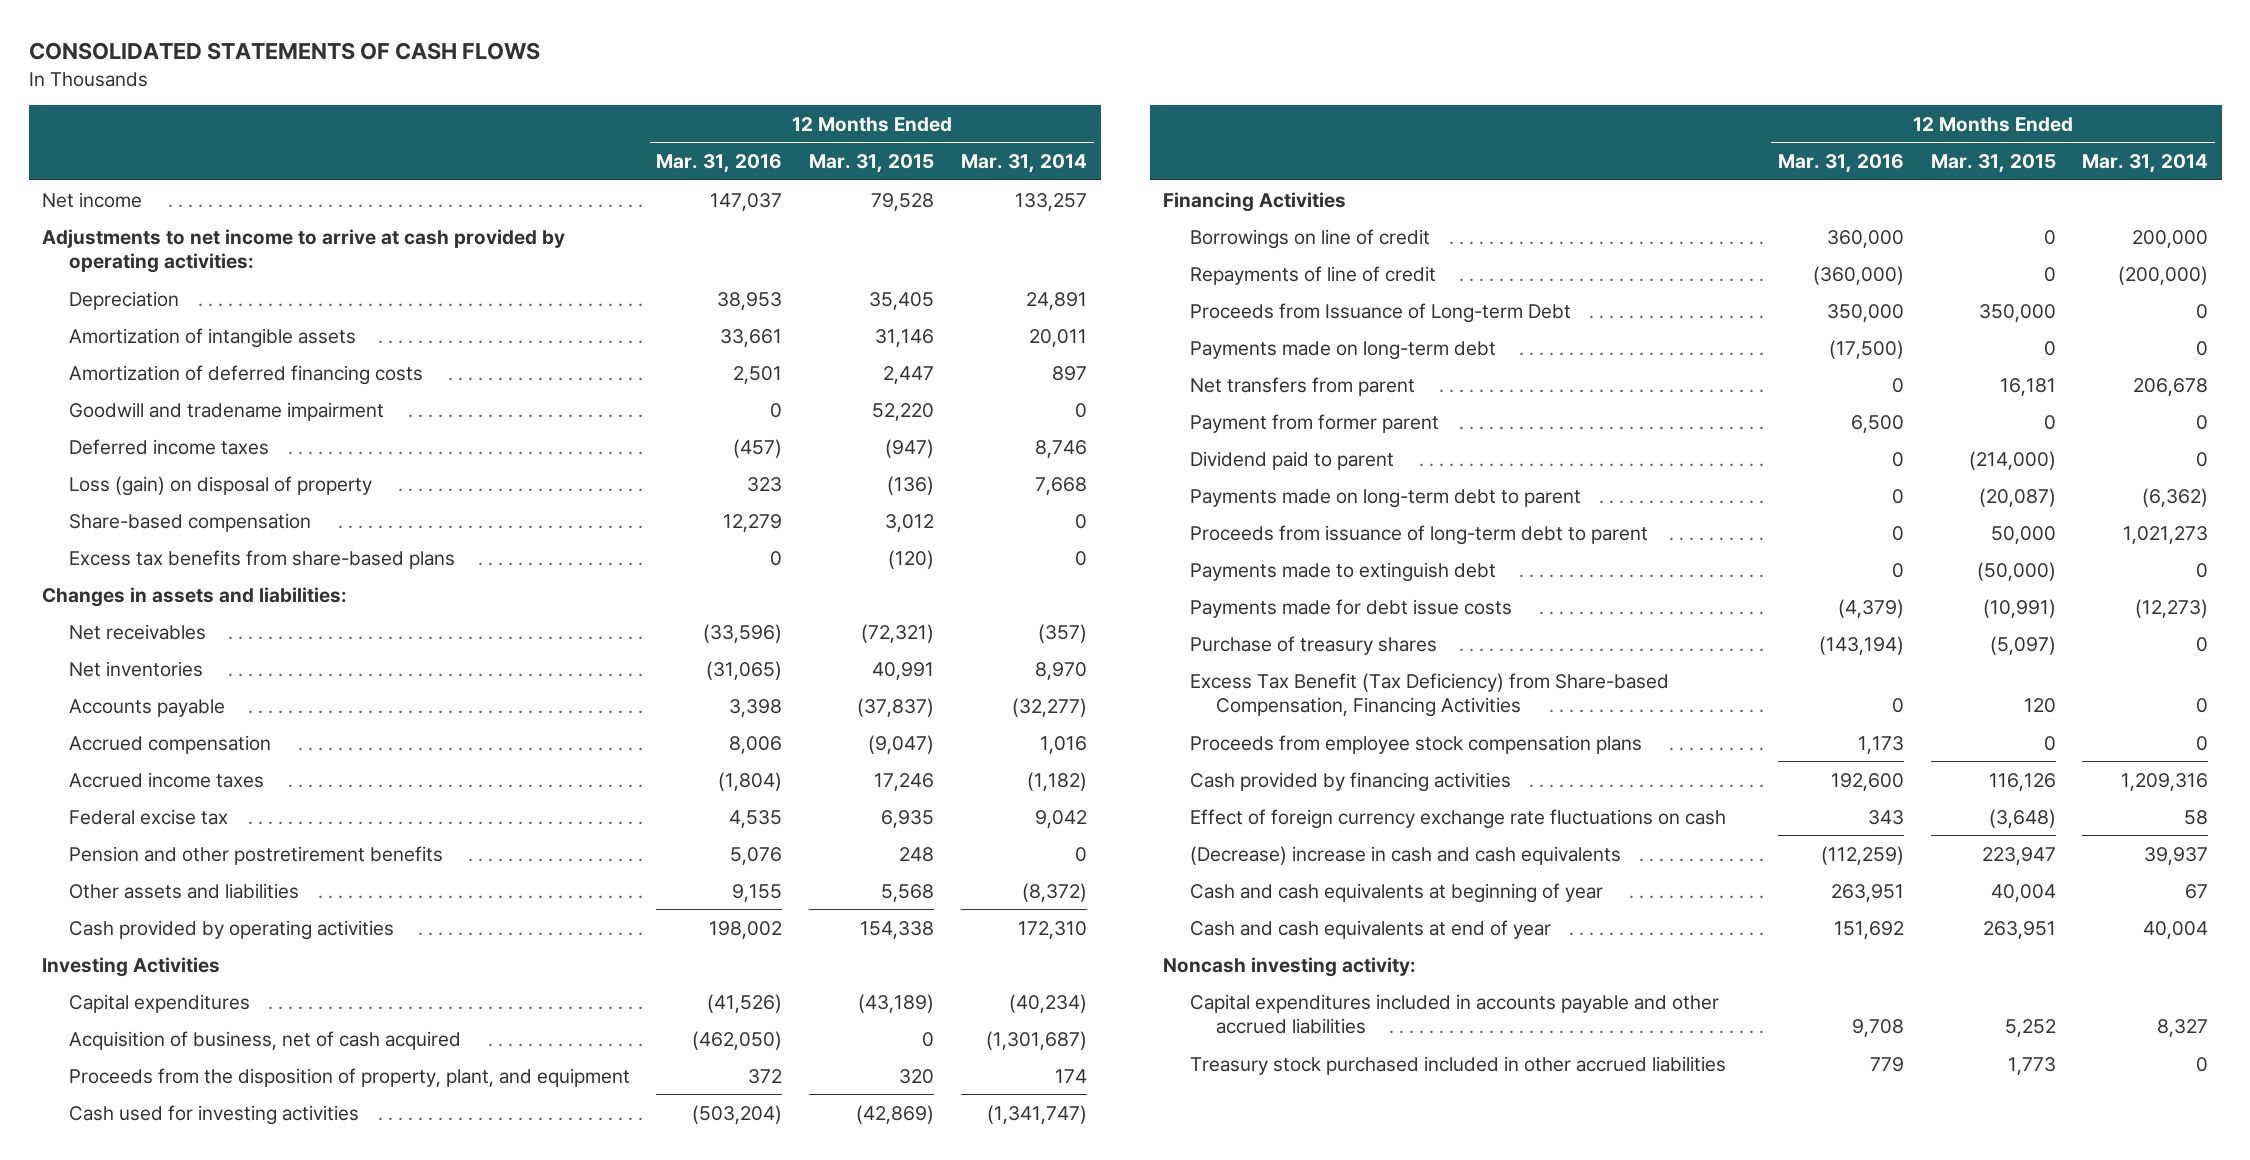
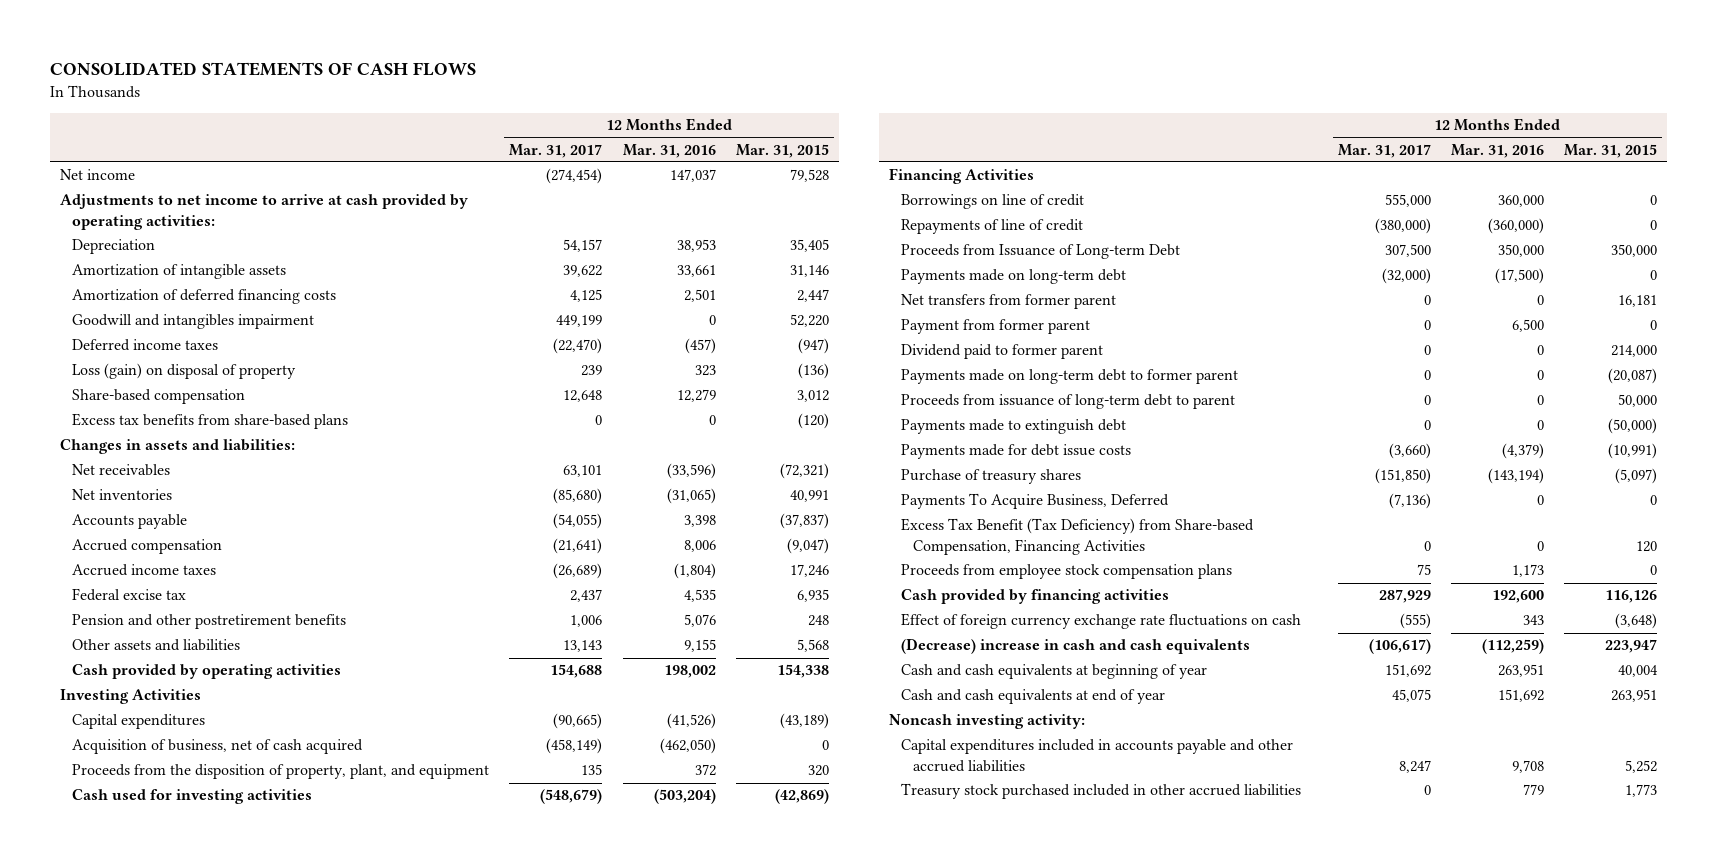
[961,154,1088,174] Mar. 31, 2014 -> none
none -> [509,143,603,158] Mar. 31, 2017
[68,401,384,421] Goodwill and tradename impairment -> [72,314,315,330] Goodwill and intangibles impairment
[1189,376,1415,396] Net transfers from parent -> [900,294,1116,310] Net transfers from former parent
[1189,450,1394,470] Dividend paid to parent -> [900,344,1103,360] Dividend paid to former parent
[1968,450,2056,470] (214,000) -> [1611,345,1658,358] 214,000
[1189,488,1581,508] Payments made on long-term debt to parent -> [900,369,1238,385] Payments made on long-term debt to former parent
none -> [900,493,1169,510] Payments To Acquire Business, Deferred

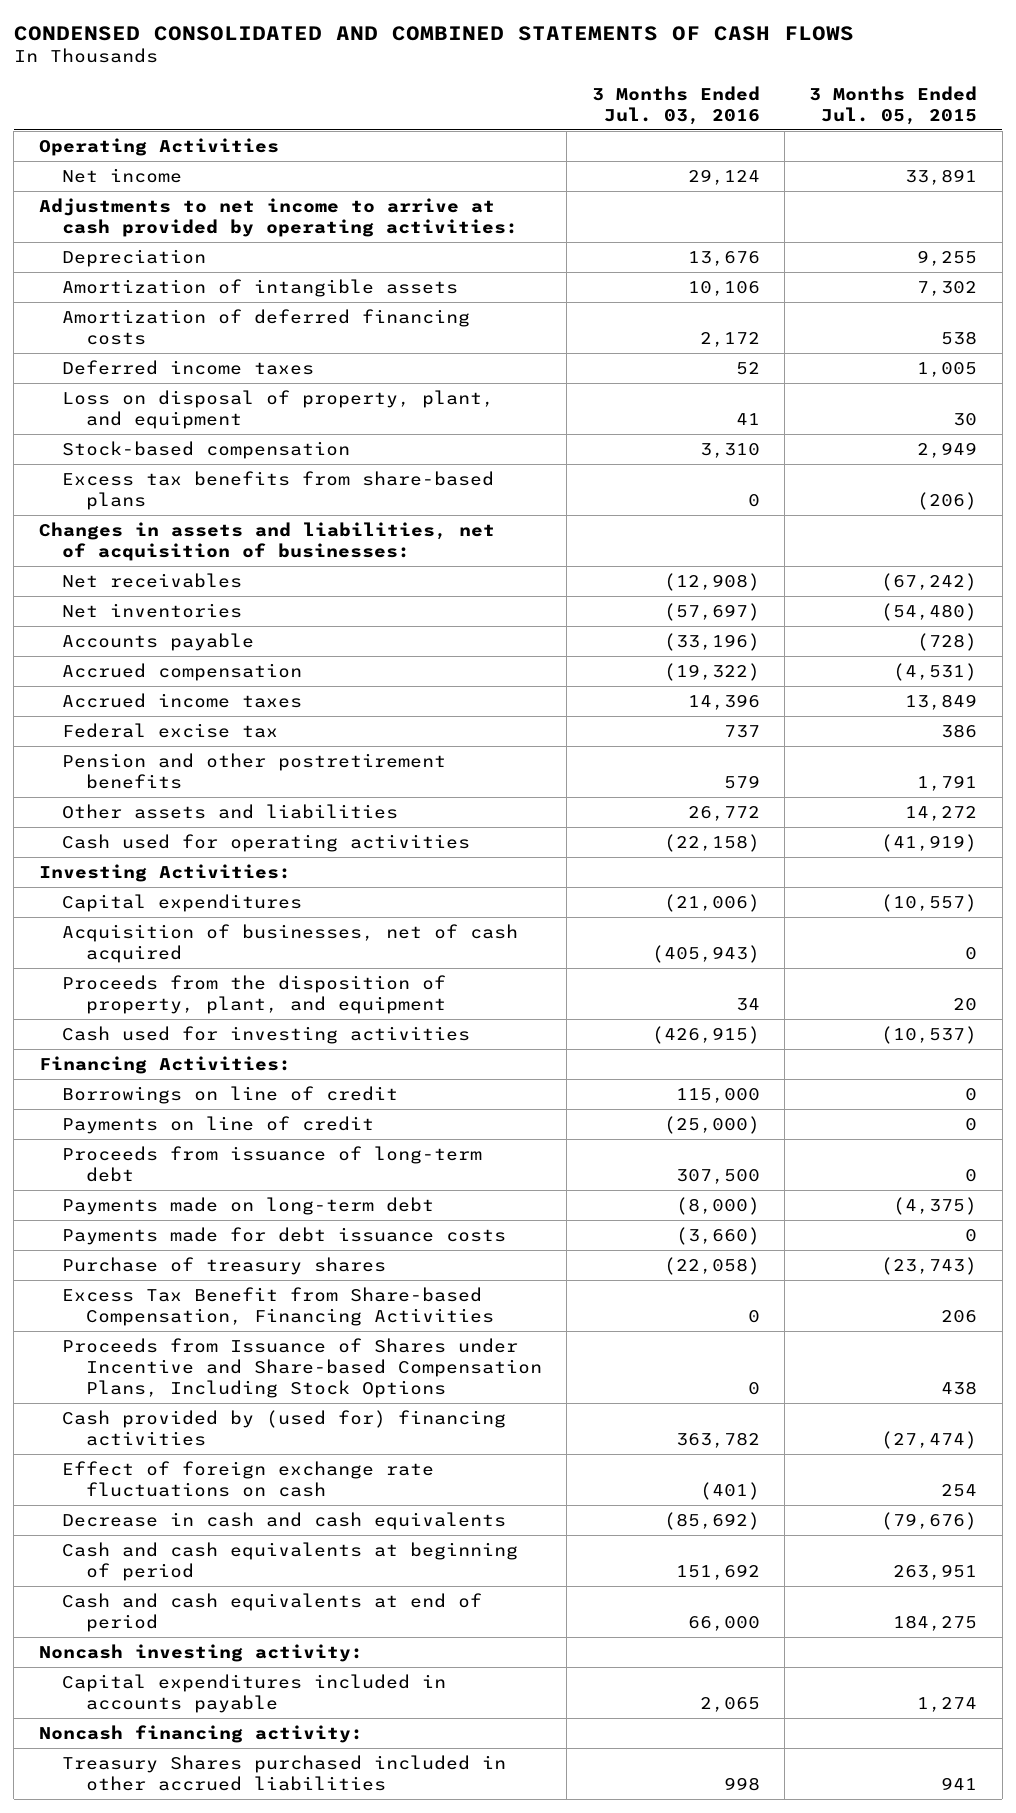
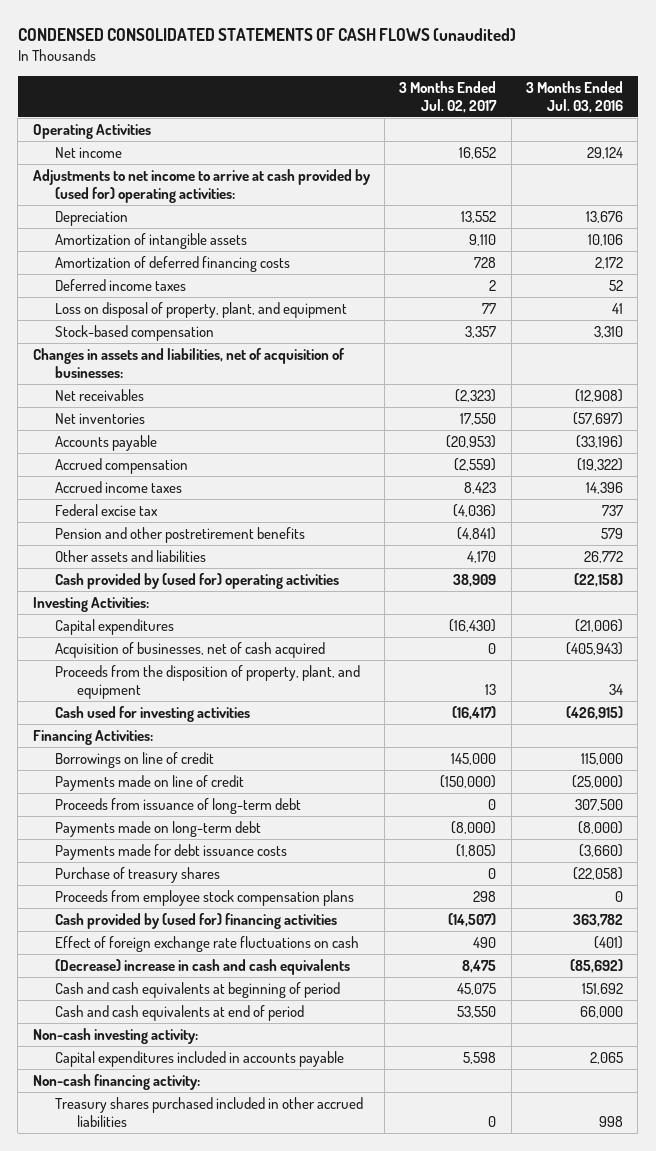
[13,25,854,41] CONDENSED CONSOLIDATED AND COMBINED STATEMENTS OF CASH FLOWS -> [17,27,516,41] CONDENSED CONSOLIDATED STATEMENTS OF CASH FLOWS (unaudited)
[809,85,978,125] 3 Months Ended Jul. 05, 2015 -> none
none -> [399,80,498,113] 3 Months Ended Jul. 02, 2017
[38,197,519,237] Adjustments to net income to arrive at cash provided by operating activities: -> [32,168,371,204] Adjustments to net income to arrive at cash provided by (used for) operating activities:
[62,470,495,510] Excess tax benefits from share-based plans -> none
[62,833,471,852] Cash used for operating activities -> [54,572,339,589] Cash provided by (used for) operating activities
[62,1115,375,1134] Payments on line of credit -> [54,774,244,791] Payments made on line of credit
[62,1286,495,1326] Excess Tax Benefit from Share-based Compensation, Financing Activities -> none
[62,1337,543,1398] Proceeds from Issuance of Shares under Incentive and Share-based Compensation Plans, Including Stock Options -> [54,889,354,906] Proceeds from employee stock compensation plans
[62,1511,507,1530] Decrease in cash and cash equivalents -> [54,958,350,975] (Decrease) increase in cash and cash equivalents
[38,1643,363,1662] Noncash investing activity: -> [32,1027,198,1044] Non-cash investing activity:
[38,1724,363,1743] Noncash financing activity: -> [32,1073,200,1090] Non-cash financing activity:
[62,1754,507,1791] Treasury Shares purchased included in other accrued liabilities -> [54,1096,363,1128] Treasury shares purchased included in other accrued liabilities

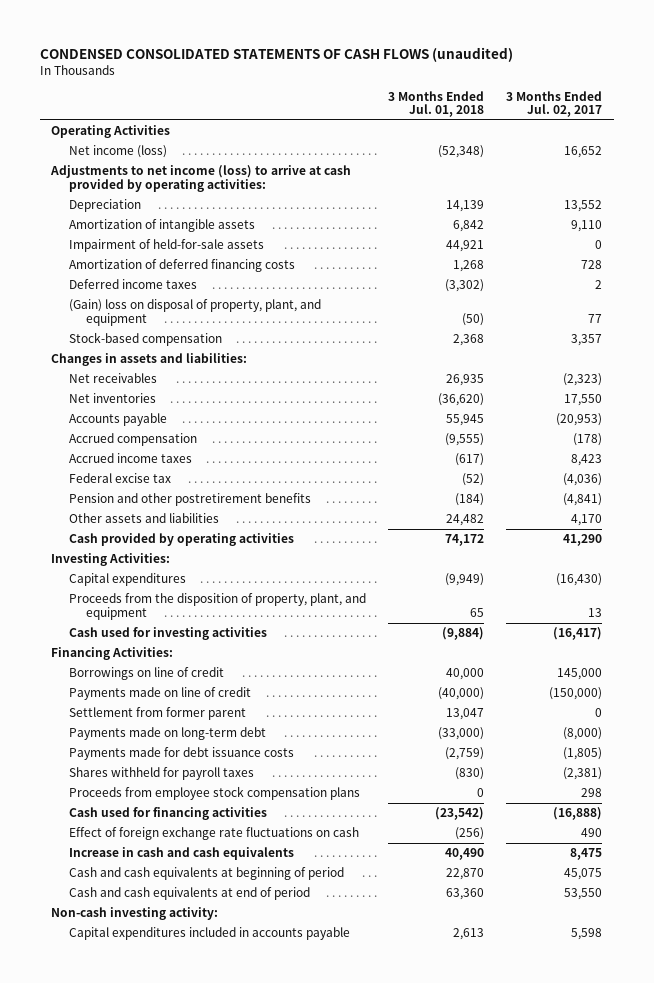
[526,80,624,113] 3 Months Ended Jul. 03, 2016 -> none
none -> [387,90,484,118] 3 Months Ended Jul. 01, 2018
[54,146,122,158] Net income -> [68,145,167,159] Net income (loss)
[32,168,371,204] Adjustments to net income to arrive at cash provided by (used for) operating activities: -> [50,165,352,192] Adjustments to net income (loss) to arrive at cash provided by operating activities:
none -> [68,239,264,253] Impairment of held-for-sale assets
[54,301,347,318] Loss on disposal of property, plant, and equipment -> [68,299,321,326] (Gain) loss on disposal of property, plant, and equipment
[32,347,345,379] Changes in assets and liabilities, net of acquisition of businesses: -> [51,353,248,367] Changes in assets and liabilities:
[454,457,497,471] (2,559) -> [573,433,603,447] (178)
[54,572,339,589] Cash provided by (used for) operating activities -> [68,533,294,547] Cash provided by operating activities
[453,573,497,587] 38,909 -> [563,534,603,547] 41,290
[54,641,325,658] Acquisition of businesses, net of cash acquired -> none
[54,797,301,814] Proceeds from issuance of long-term debt -> none
none -> [68,707,246,721] Settlement from former parent
[54,866,220,883] Purchase of treasury shares -> none
none -> [68,767,254,781] Shares withheld for payroll taxes
[54,912,337,929] Cash provided by (used for) financing activities -> [68,807,267,821] Cash used for financing activities
[448,912,497,927] (14,507) -> [553,807,603,821] (16,888)
[54,958,350,975] (Decrease) increase in cash and cash equivalents -> [68,847,294,861] Increase in cash and cash equivalents
[32,1073,200,1090] Non-cash financing activity: -> none
[54,1096,363,1128] Treasury shares purchased included in other accrued liabilities -> none

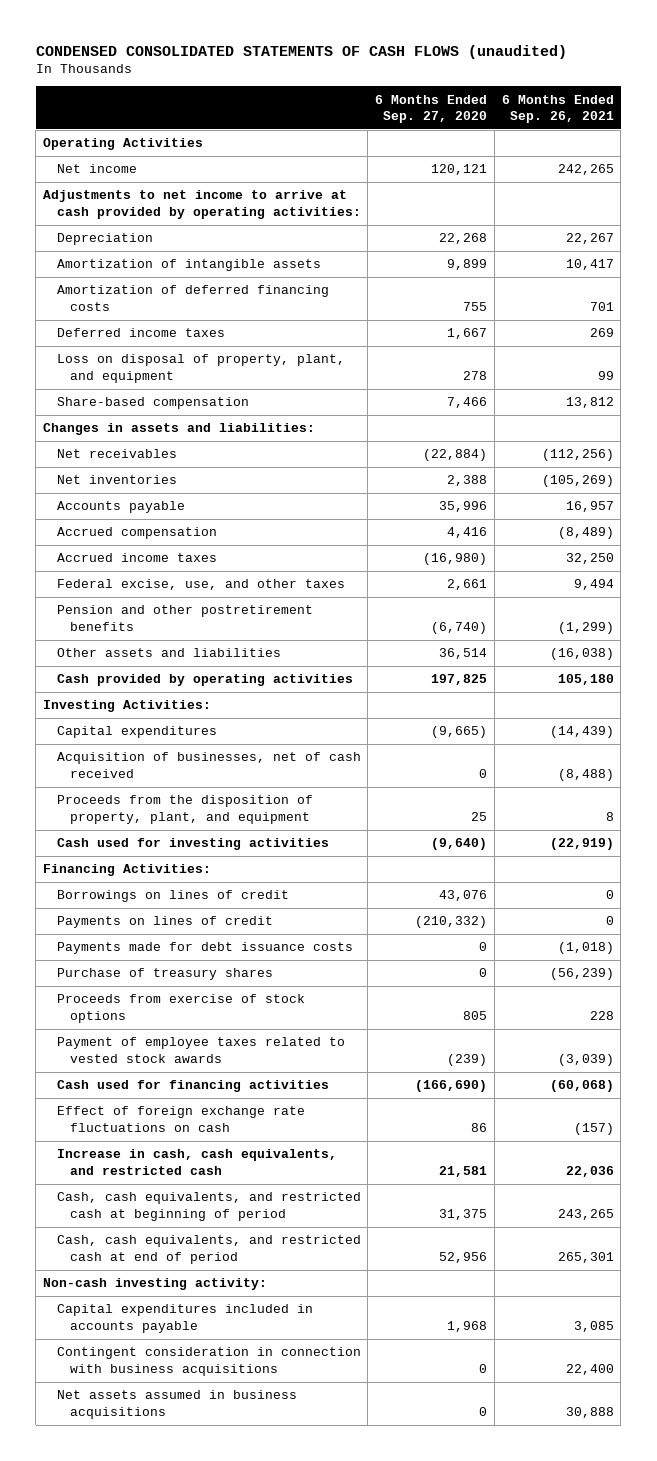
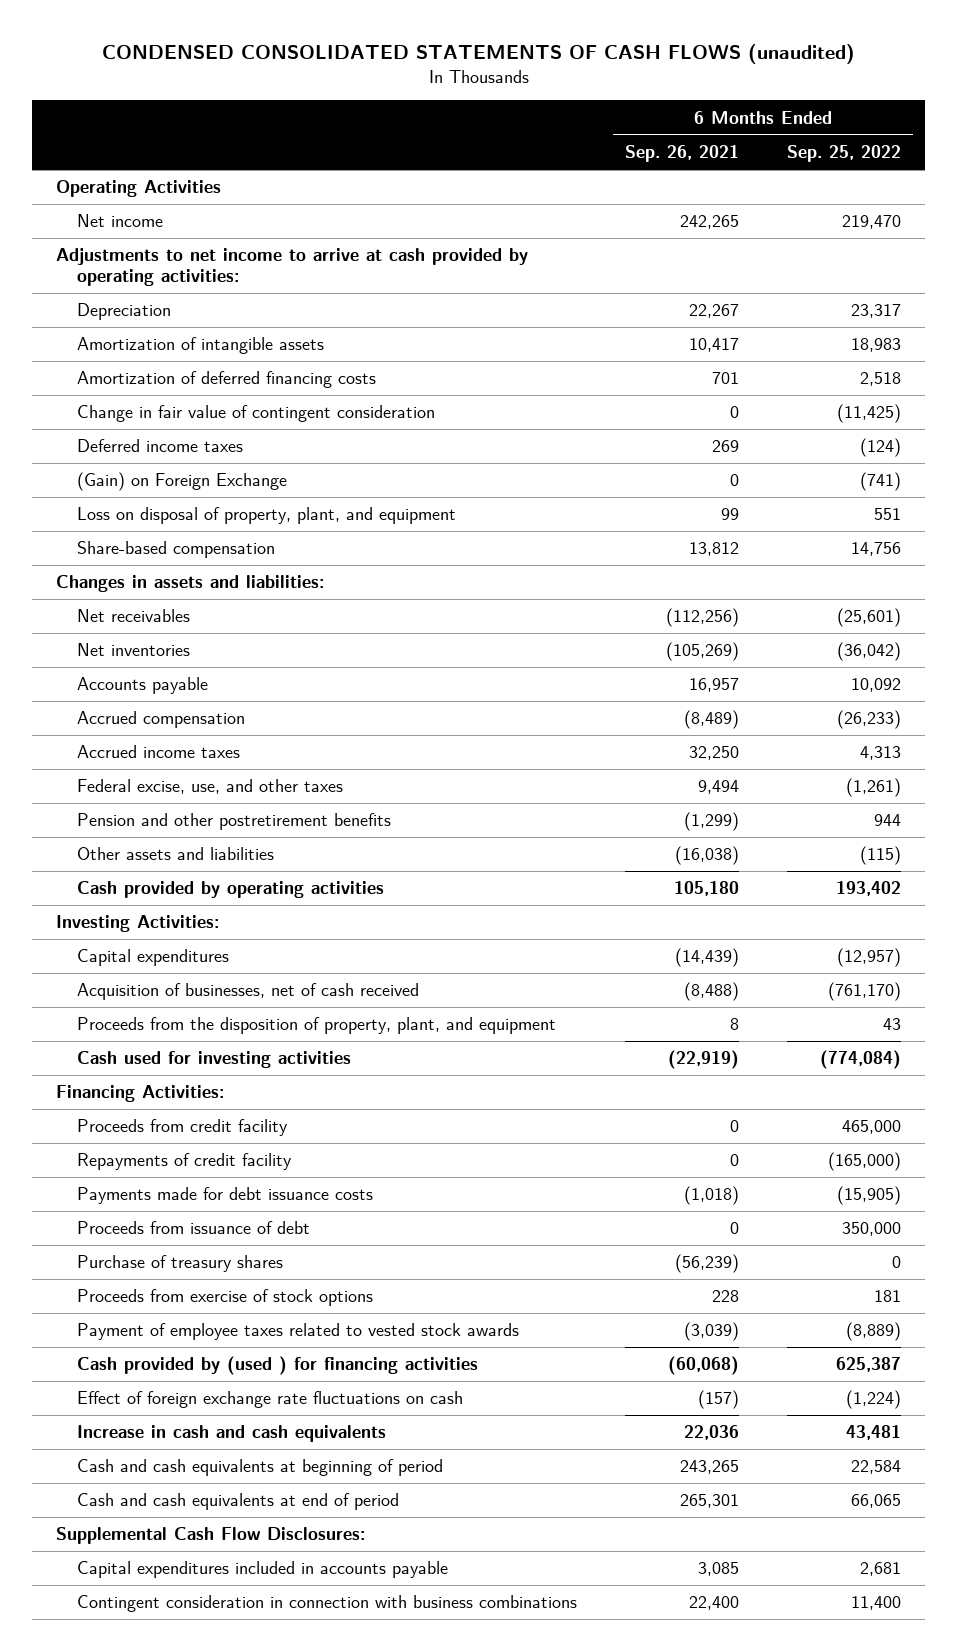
[375,94,488,124] 6 Months Ended Sep. 27, 2020 -> none
none -> [787,145,902,163] Sep. 25, 2022
none -> [76,405,435,423] Change in fair value of contingent consideration
none -> [76,472,287,492] (Gain) on Foreign Exchange
[56,890,289,903] Borrowings on lines of credit -> [76,1119,288,1137] Proceeds from credit facility
[56,916,273,929] Payments on lines of credit -> [76,1153,292,1171] Repayments of credit facility
none -> [76,1221,310,1235] Proceeds from issuance of debt
[56,1080,329,1093] Cash used for financing activities -> [76,1356,478,1376] Cash provided by (used ) for financing activities
[42,1278,267,1291] Non-cash investing activity: -> none
[56,1149,337,1176] Increase in cash, cash equivalents, and restricted cash -> [76,1425,386,1443] Increase in cash and cash equivalents
[56,1192,361,1222] Cash, cash equivalents, and restricted cash at beginning of period -> [76,1459,443,1477] Cash and cash equivalents at beginning of period
[56,1235,361,1265] Cash, cash equivalents, and restricted cash at end of period -> [76,1493,399,1511] Cash and cash equivalents at end of period
none -> [56,1527,366,1545] Supplemental Cash Flow Disclosures:
[56,1390,297,1420] Net assets assumed in business acquisitions -> none
[56,1347,361,1377] Contingent consideration in connection with business acquisitions -> [76,1595,577,1613] Contingent consideration in connection with business combinations

